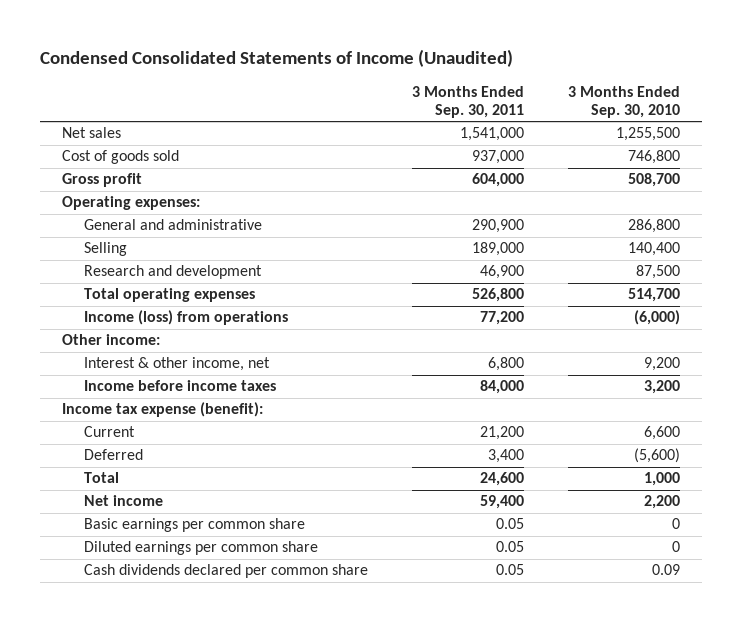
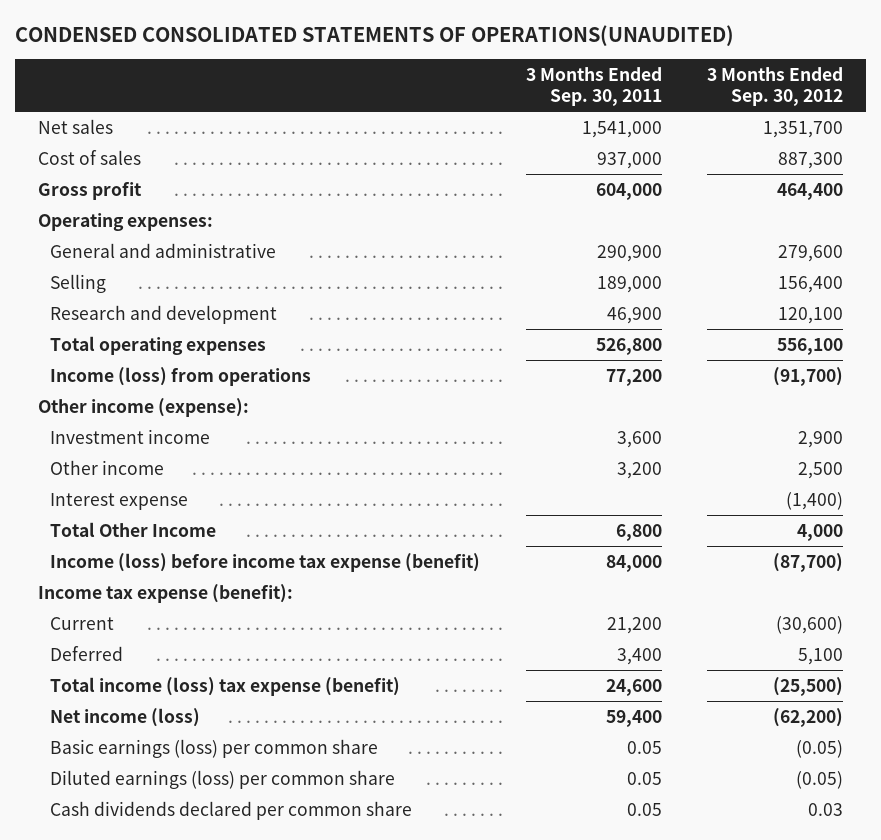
[39,49,513,68] Condensed Consolidated Statements of Income (Unaudited) -> [14,24,734,46] CONDENSED CONSOLIDATED STATEMENTS OF OPERATIONS(UNAUDITED)
[568,85,681,119] 3 Months Ended Sep. 30, 2010 -> none
none -> [707,67,844,107] 3 Months Ended Sep. 30, 2012
[61,150,179,165] Cost of goods sold -> [37,149,141,165] Cost of sales
[61,334,160,346] Other income: -> [37,397,249,417] Other income (expense):
[83,357,270,372] Interest & other income, net -> [50,428,211,444] Investment income
[488,357,525,372] 6,800 -> [616,430,662,448] 3,600
none -> [50,459,165,475] Other income
none -> [50,492,189,510] Interest expense
none -> [50,521,217,537] Total Other Income
[83,380,276,392] Income before income taxes -> [50,552,481,572] Income (loss) before income tax expense (benefit)
[83,472,119,484] Total -> [50,676,401,696] Total income (loss) tax expense (benefit)
[83,495,163,507] Net income -> [50,707,201,727] Net income (loss)
[83,518,305,533] Basic earnings per common share -> [50,738,379,758] Basic earnings (loss) per common share
[83,541,318,556] Diluted earnings per common share -> [50,769,396,789] Diluted earnings (loss) per common share

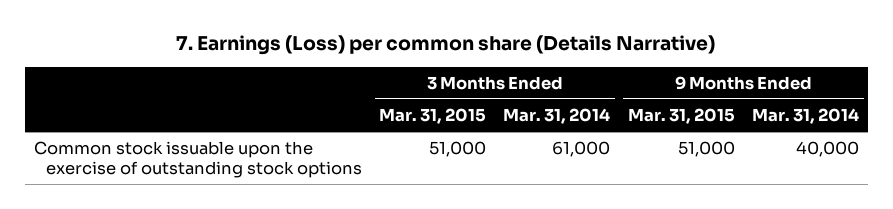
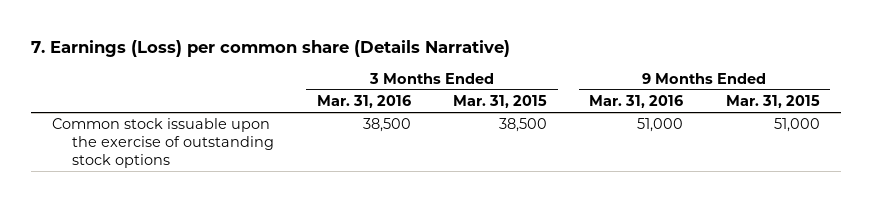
[503,108,611,125] Mar. 31, 2014 -> none
[752,108,860,125] Mar. 31, 2014 -> none
none -> [316,95,411,109] Mar. 31, 2016
none -> [589,95,684,109] Mar. 31, 2016
[428,141,486,158] 51,000 -> [498,118,547,133] 38,500

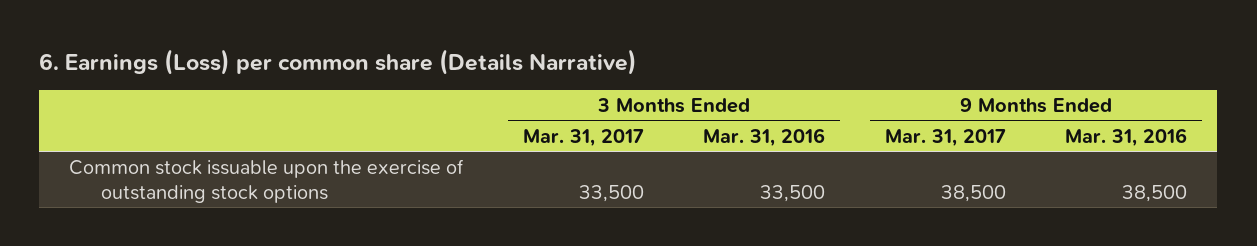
[30,40,510,58] 7. Earnings (Loss) per common share (Details Narrative) -> [39,49,638,76] 6. Earnings (Loss) per common share (Details Narrative)
[452,95,547,109] Mar. 31, 2015 -> none
[725,95,820,109] Mar. 31, 2015 -> none
none -> [522,128,644,147] Mar. 31, 2017
none -> [884,128,1006,147] Mar. 31, 2017
[362,118,411,133] 38,500 -> [760,184,826,202] 33,500
[637,118,684,133] 51,000 -> [1122,184,1188,202] 38,500

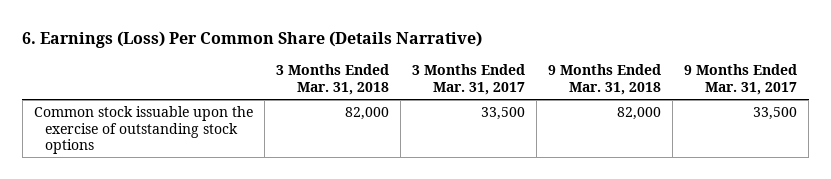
[39,49,638,76] 6. Earnings (Loss) per common share (Details Narrative) -> [22,31,483,49] 6. Earnings (Loss) Per Common Share (Details Narrative)
[703,127,826,147] Mar. 31, 2016 -> none
[1065,127,1188,147] Mar. 31, 2016 -> none
none -> [276,64,390,95] 3 Months Ended Mar. 31, 2018
none -> [548,64,662,95] 9 Months Ended Mar. 31, 2018
[940,184,1006,202] 38,500 -> [753,107,798,121] 33,500

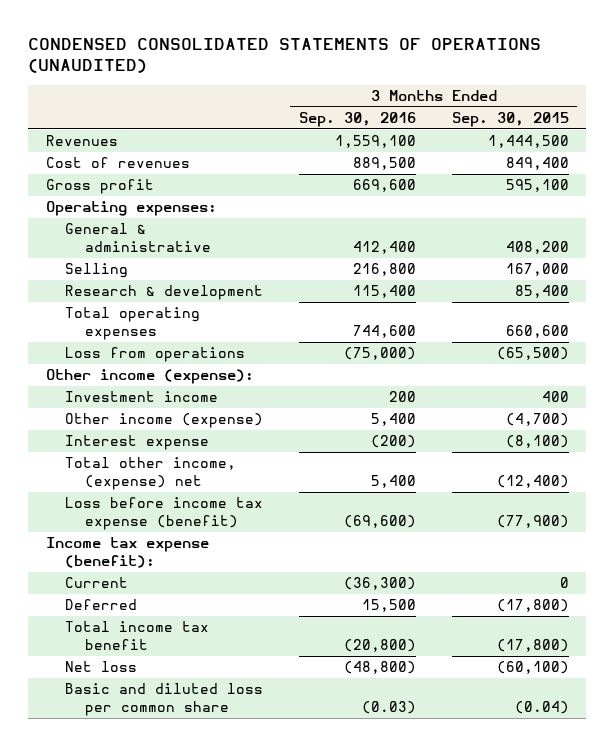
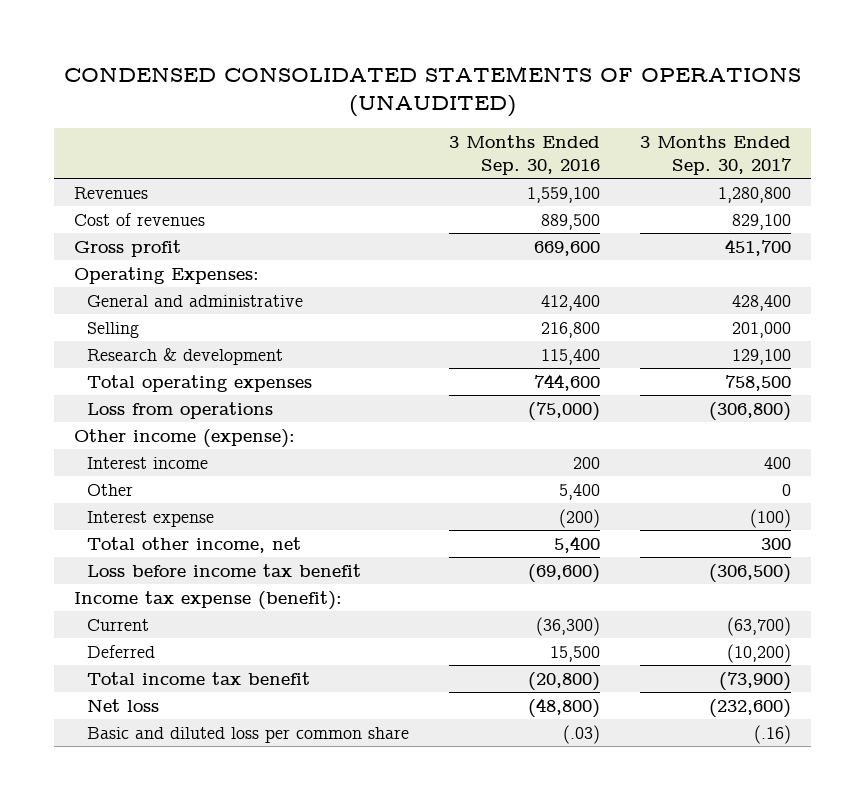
[451,112,569,128] Sep. 30, 2015 -> none
none -> [640,135,793,175] 3 Months Ended Sep. 30, 2017
[45,201,217,217] Operating expenses: -> [73,266,259,284] Operating Expenses:
[65,223,212,253] General & administrative -> [87,294,304,307] General and administrative
[65,391,219,403] Investment income -> [87,456,209,469] Interest income
[65,413,264,429] Other income (expense) -> [87,483,134,496] Other
[65,457,237,491] Total other income, (expense) net -> [87,536,302,553] Total other income, net
[65,497,264,531] Loss before income tax expense (benefit) -> [87,563,362,577] Loss before income tax benefit
[362,701,417,715] (0.03) -> [563,724,601,744] (.03)

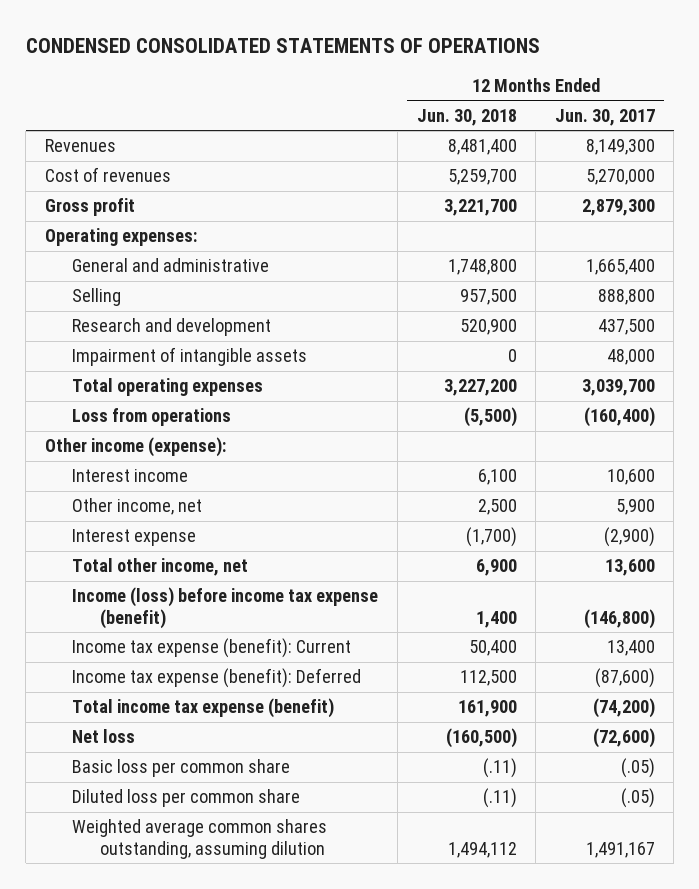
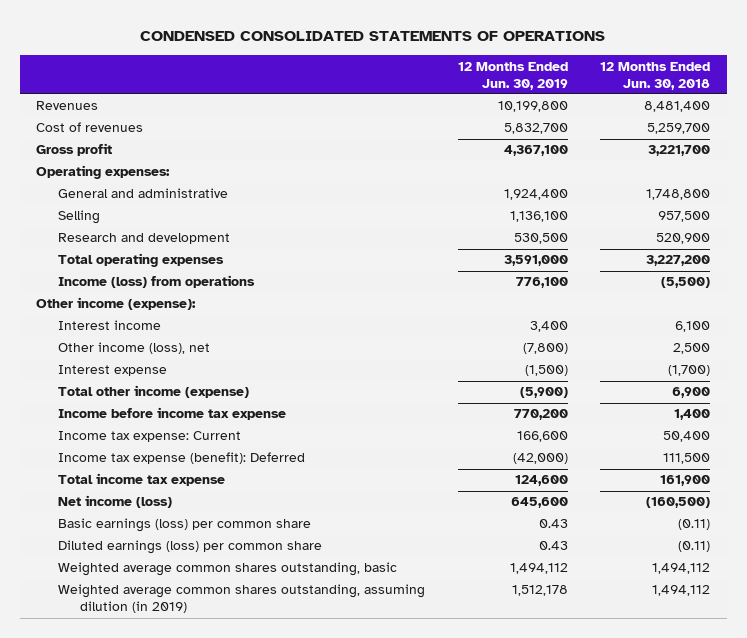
[554,108,655,126] Jun. 30, 2017 -> none
none -> [457,61,568,90] 12 Months Ended Jun. 30, 2019
[72,347,308,367] Impairment of intangible assets -> none
[72,408,232,427] Loss from operations -> [58,275,256,289] Income (loss) from operations
[72,498,203,516] Other income, net -> [58,342,211,355] Other income (loss), net
[72,558,249,577] Total other income, net -> [58,385,250,399] Total other income (expense)
[72,587,379,629] Income (loss) before income tax expense (benefit) -> [58,407,287,421] Income before income tax expense
[72,638,352,659] Income tax expense (benefit): Current -> [58,431,242,443] Income tax expense: Current
[459,670,517,687] 112,500 -> [663,453,711,465] 111,500
[72,698,335,719] Total income tax expense (benefit) -> [58,473,226,487] Total income tax expense
[72,729,136,744] Net loss -> [58,495,173,509] Net income (loss)
[72,759,291,778] Basic loss per common share -> [58,518,312,533] Basic earnings (loss) per common share
[482,758,517,779] (.11) -> [678,519,711,531] (0.11)
[72,789,301,808] Diluted loss per common share -> [58,540,323,555] Diluted earnings (loss) per common share
[482,788,517,809] (.11) -> [678,541,711,553] (0.11)
none -> [58,562,398,577] Weighted average common shares outstanding, basic
[72,819,328,859] Weighted average common shares outstanding, assuming dilution -> [58,584,426,614] Weighted average common shares outstanding, assuming dilution (in 2019)

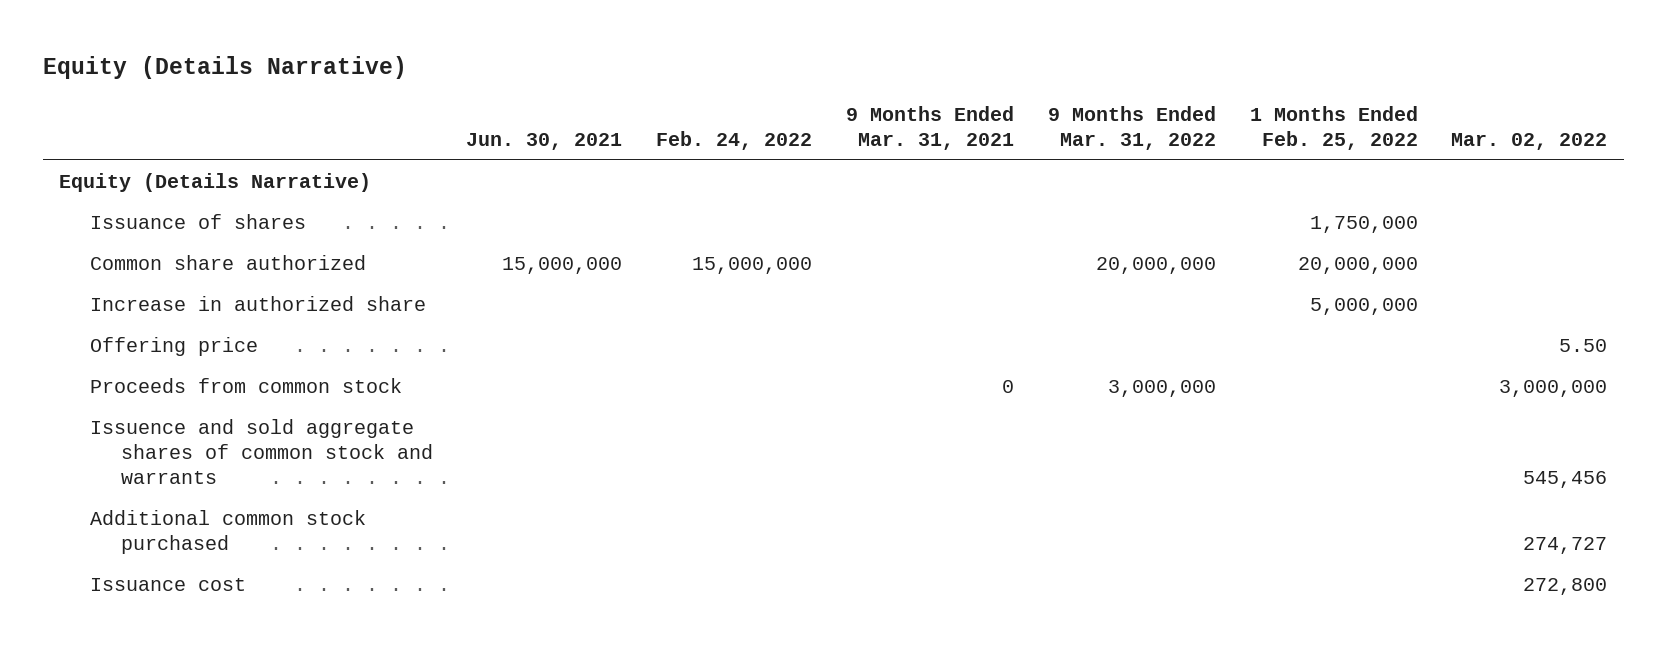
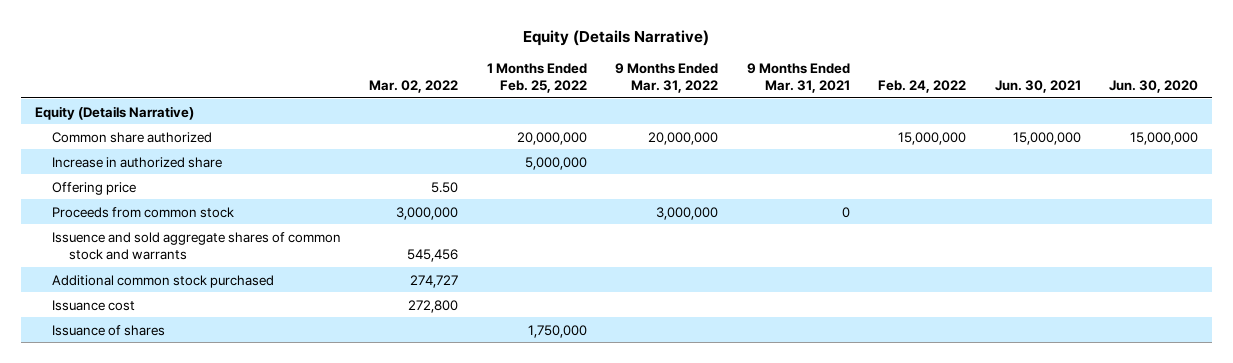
none -> [1109,79,1199,93] Jun. 30, 2020
[90,214,307,230] Issuance of shares -> [51,324,165,336] Issuance of shares

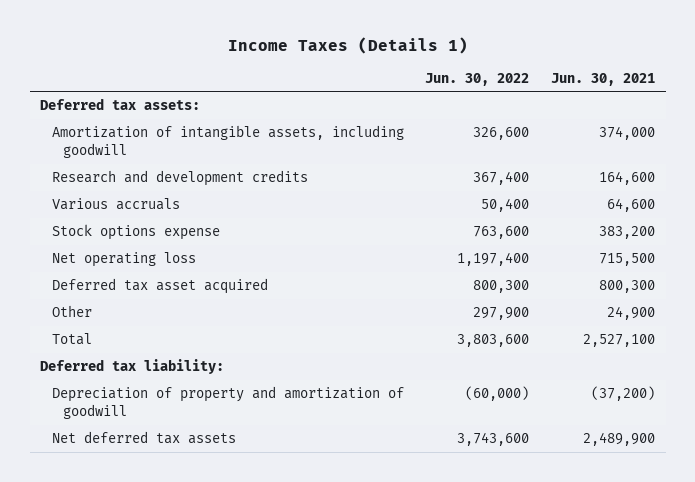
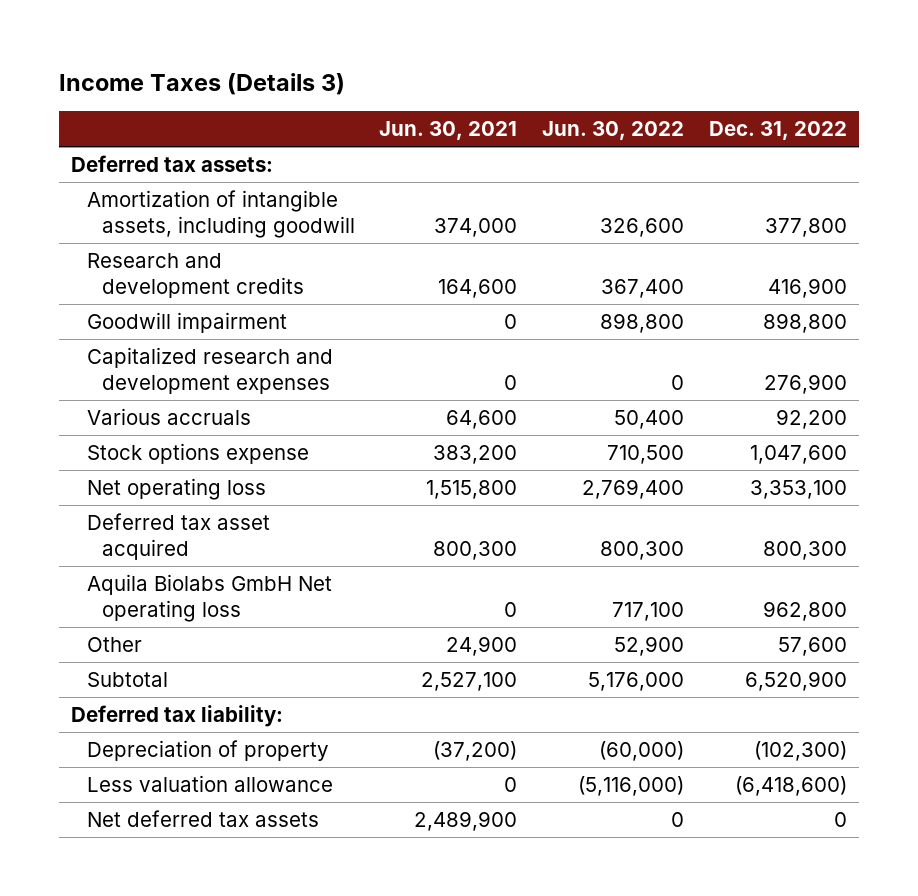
[227,36,468,54] Income Taxes (Details 1) -> [59,72,346,95] Income Taxes (Details 3)
none -> [708,121,847,141] Dec. 31, 2022
none -> [86,312,287,334] Goodwill impairment
none -> [86,347,333,395] Capitalized research and development expenses
[473,226,530,240] 763,600 -> [607,445,685,465] 710,500
[457,252,530,267] 1,197,400 -> [582,479,685,500] 2,769,400
[598,253,655,267] 715,500 -> [426,480,518,500] 1,515,800
[51,333,92,346] Total -> none
none -> [86,574,332,623] Aquila Biolabs GmbH Net operating loss
[473,307,530,321] 297,900 -> [614,636,685,657] 52,900
none -> [86,672,168,688] Subtotal
[51,386,404,419] Depreciation of property and amortization of goodwill -> [86,740,329,762] Depreciation of property
none -> [86,775,333,793] Less valuation allowance
[457,432,530,447] 3,743,600 -> [671,812,685,828] 0

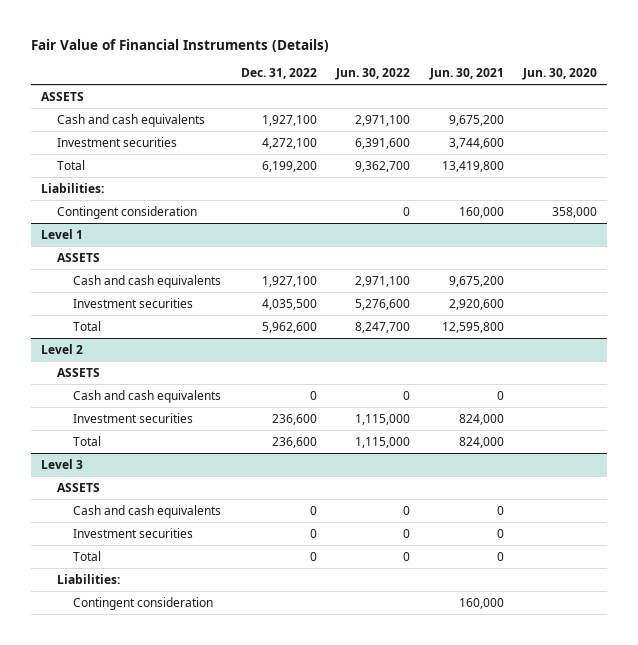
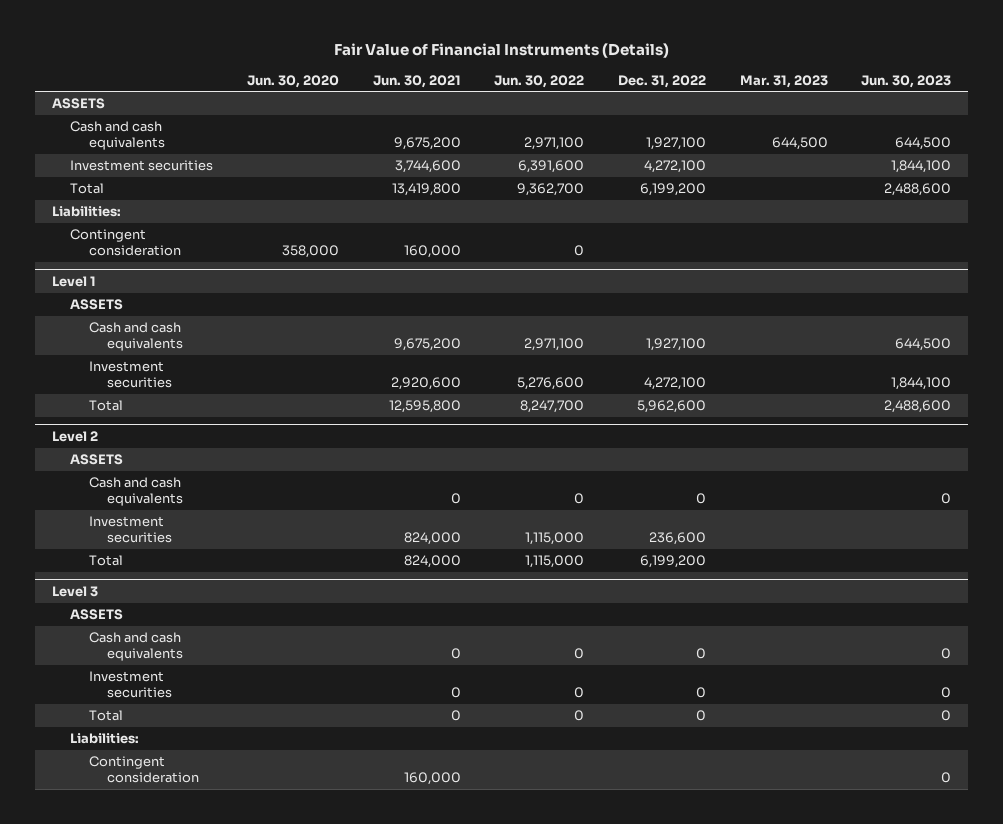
none -> [739,74,828,88] Mar. 31, 2023
none -> [861,74,952,88] Jun. 30, 2023
[261,298,317,310] 4,035,500 -> [644,377,707,391] 4,272,100
[271,436,317,448] 236,600 -> [640,555,707,569] 6,199,200

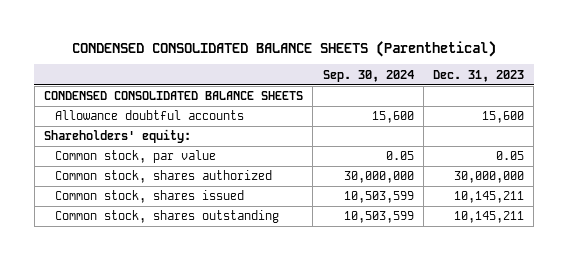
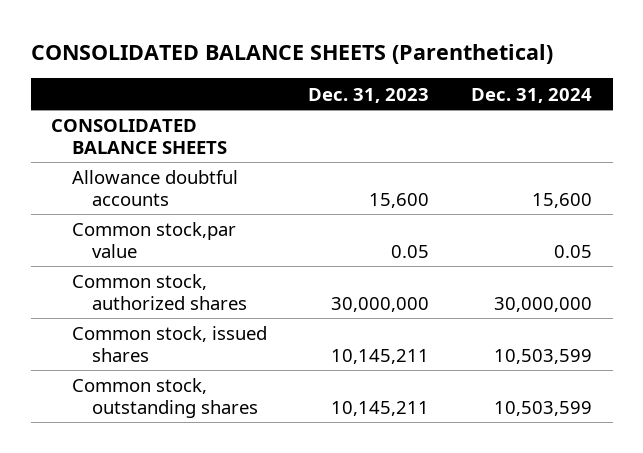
[72,40,497,57] CONDENSED CONSOLIDATED BALANCE SHEETS (Parenthetical) -> [30,43,553,64] CONSOLIDATED BALANCE SHEETS (Parenthetical)
[322,69,414,82] Sep. 30, 2024 -> none
none -> [470,87,592,103] Dec. 31, 2024
[44,91,304,101] CONDENSED CONSOLIDATED BALANCE SHEETS -> [51,119,227,154] CONSOLIDATED BALANCE SHEETS
[44,129,192,144] Shareholders' equity: -> none
[54,150,216,164] Common stock, par value -> [71,222,236,258] Common stock,par value
[54,170,272,184] Common stock, shares authorized -> [71,274,247,310] Common stock, authorized shares
[54,190,244,204] Common stock, shares issued -> [71,326,267,362] Common stock, issued shares
[54,210,279,224] Common stock, shares outstanding -> [71,378,258,418] Common stock, outstanding shares

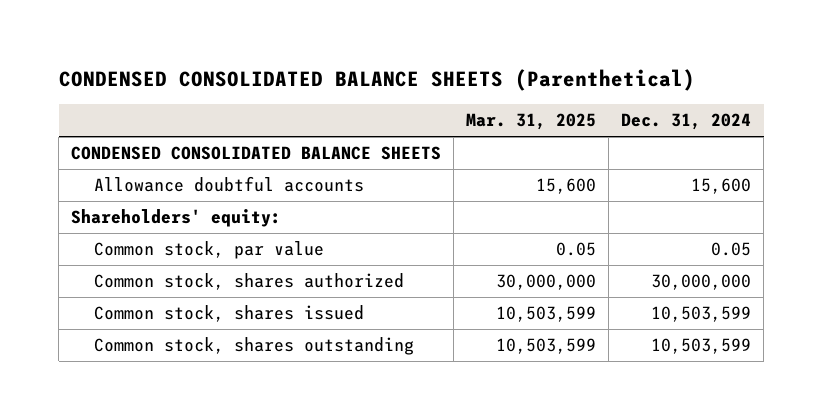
[30,43,553,64] CONSOLIDATED BALANCE SHEETS (Parenthetical) -> [58,69,695,92] CONDENSED CONSOLIDATED BALANCE SHEETS (Parenthetical)
[308,87,430,103] Dec. 31, 2023 -> none
none -> [466,113,597,131] Mar. 31, 2025
[51,119,227,154] CONSOLIDATED BALANCE SHEETS -> [71,146,442,161] CONDENSED CONSOLIDATED BALANCE SHEETS
none -> [71,209,282,228] Shareholders' equity:
[71,222,236,258] Common stock,par value -> [94,241,325,260] Common stock, par value
[71,274,247,310] Common stock, authorized shares -> [94,273,405,291] Common stock, shares authorized
[71,326,267,362] Common stock, issued shares -> [94,305,365,323] Common stock, shares issued
[71,378,258,418] Common stock, outstanding shares -> [94,337,415,356] Common stock, shares outstanding

